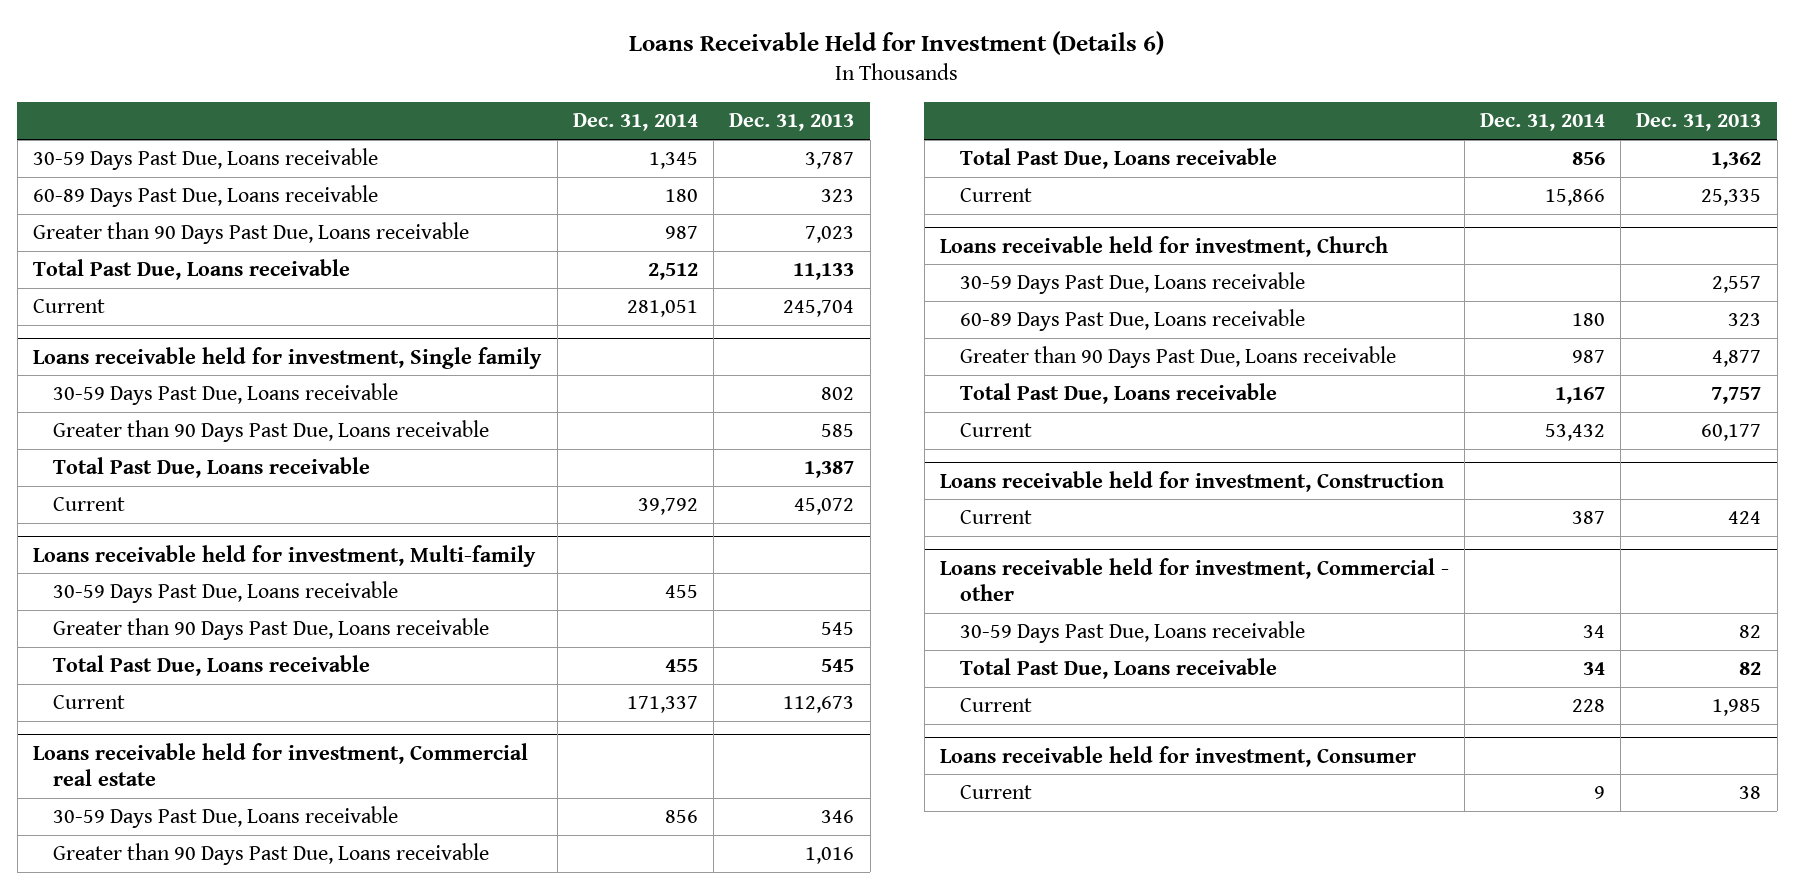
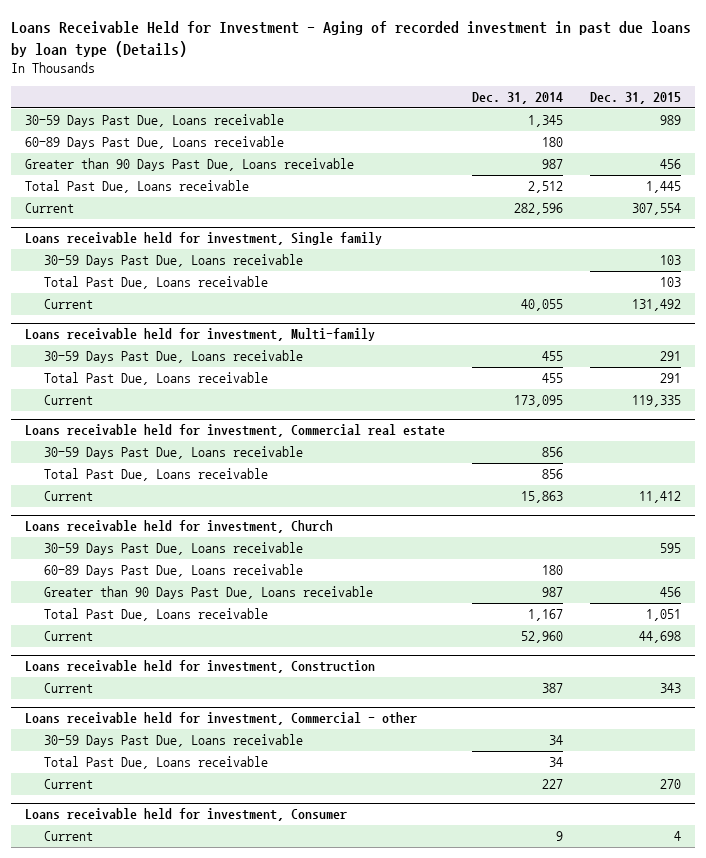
[629,31,1165,56] Loans Receivable Held for Investment (Details 6) -> [11,21,692,57] Loans Receivable Held for Investment - Aging of recorded investment in past due loans by loan type (Details)
[729,113,855,132] Dec. 31, 2013 -> none
none -> [590,92,682,105] Dec. 31, 2015
[627,300,699,318] 281,051 -> [514,203,564,216] 282,596
[52,420,489,443] Greater than 90 Days Past Due, Loans receivable -> none
[638,498,699,516] 39,792 -> [521,299,564,312] 40,055
[52,618,489,641] Greater than 90 Days Past Due, Loans receivable -> none
[627,696,699,714] 171,337 -> [514,395,564,408] 173,095
[52,843,489,866] Greater than 90 Days Past Due, Loans receivable -> none
[1545,189,1606,207] 15,866 -> [521,491,564,504] 15,863
[1545,424,1606,442] 53,432 -> [521,631,564,644] 52,960
[1572,699,1606,713] 228 -> [542,779,564,790] 227

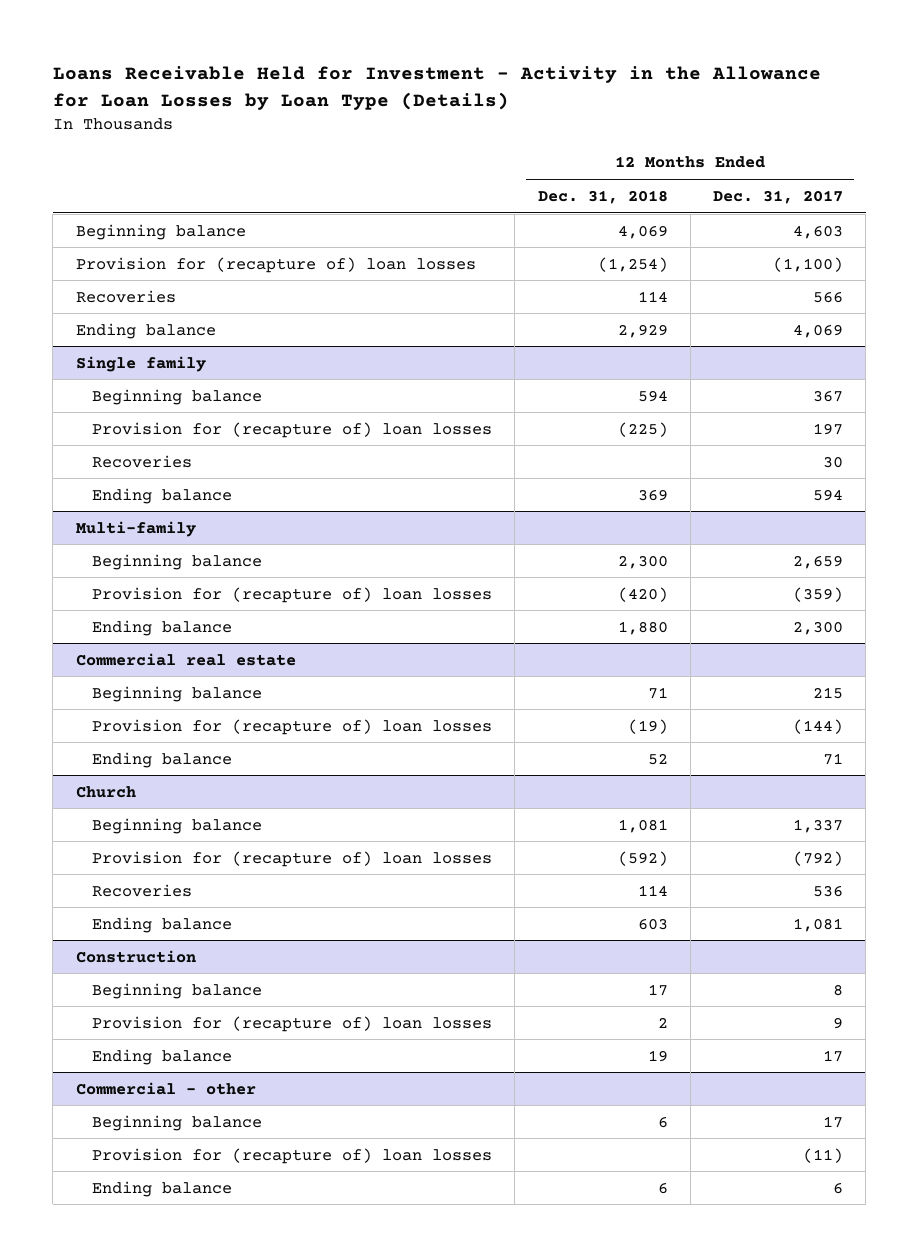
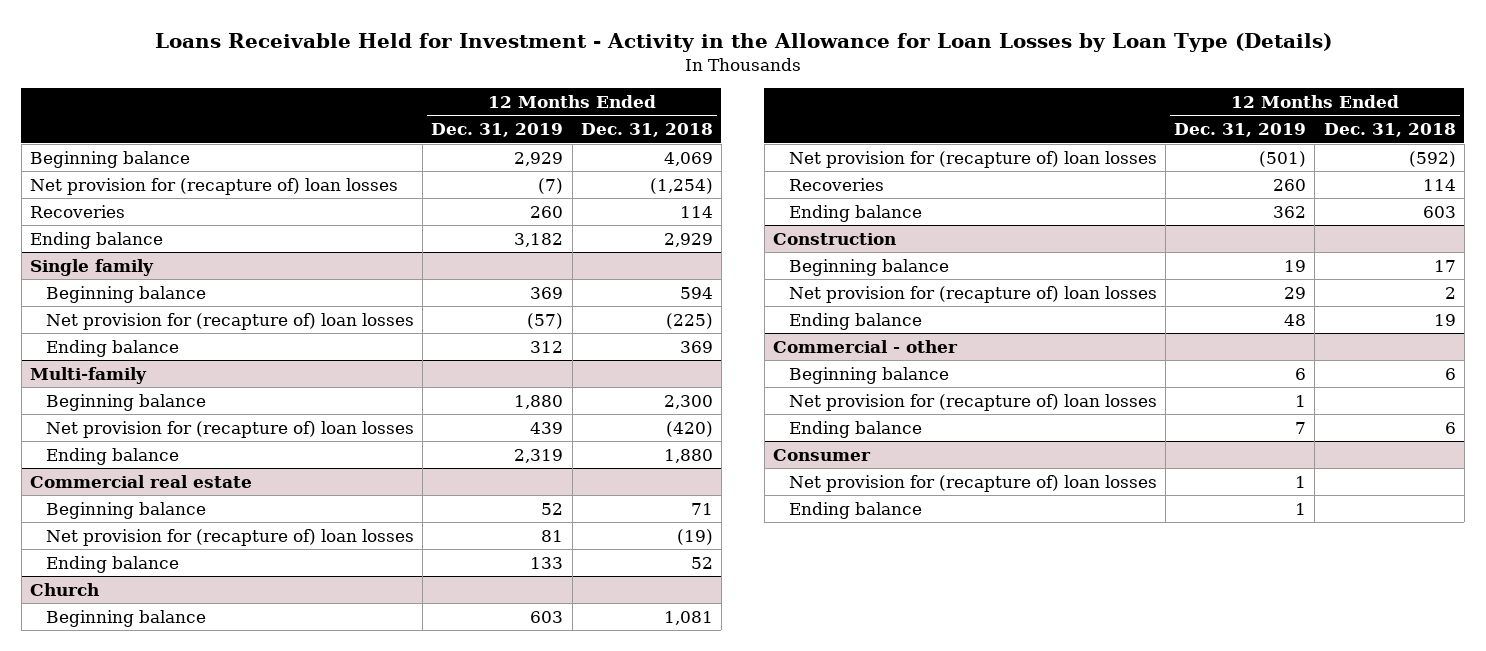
[713,189,844,204] Dec. 31, 2017 -> none
none -> [431,123,564,138] Dec. 31, 2019
[75,256,476,273] Provision for (recapture of) loan losses -> [30,177,399,195] Net provision for (recapture of) loan losses
[92,454,193,468] Recoveries -> none
[92,421,493,438] Provision for (recapture of) loan losses -> [46,312,415,330] Net provision for (recapture of) loan losses
[92,586,493,603] Provision for (recapture of) loan losses -> [46,420,415,438] Net provision for (recapture of) loan losses
[92,718,493,735] Provision for (recapture of) loan losses -> [46,528,415,546] Net provision for (recapture of) loan losses
[92,850,493,867] Provision for (recapture of) loan losses -> [788,150,1157,168] Net provision for (recapture of) loan losses
[92,1015,493,1032] Provision for (recapture of) loan losses -> [788,285,1157,303] Net provision for (recapture of) loan losses
[92,1147,493,1164] Provision for (recapture of) loan losses -> [788,393,1157,411] Net provision for (recapture of) loan losses
none -> [772,448,871,461] Consumer
none -> [788,474,1157,492] Net provision for (recapture of) loan losses
none -> [788,501,922,519] Ending balance

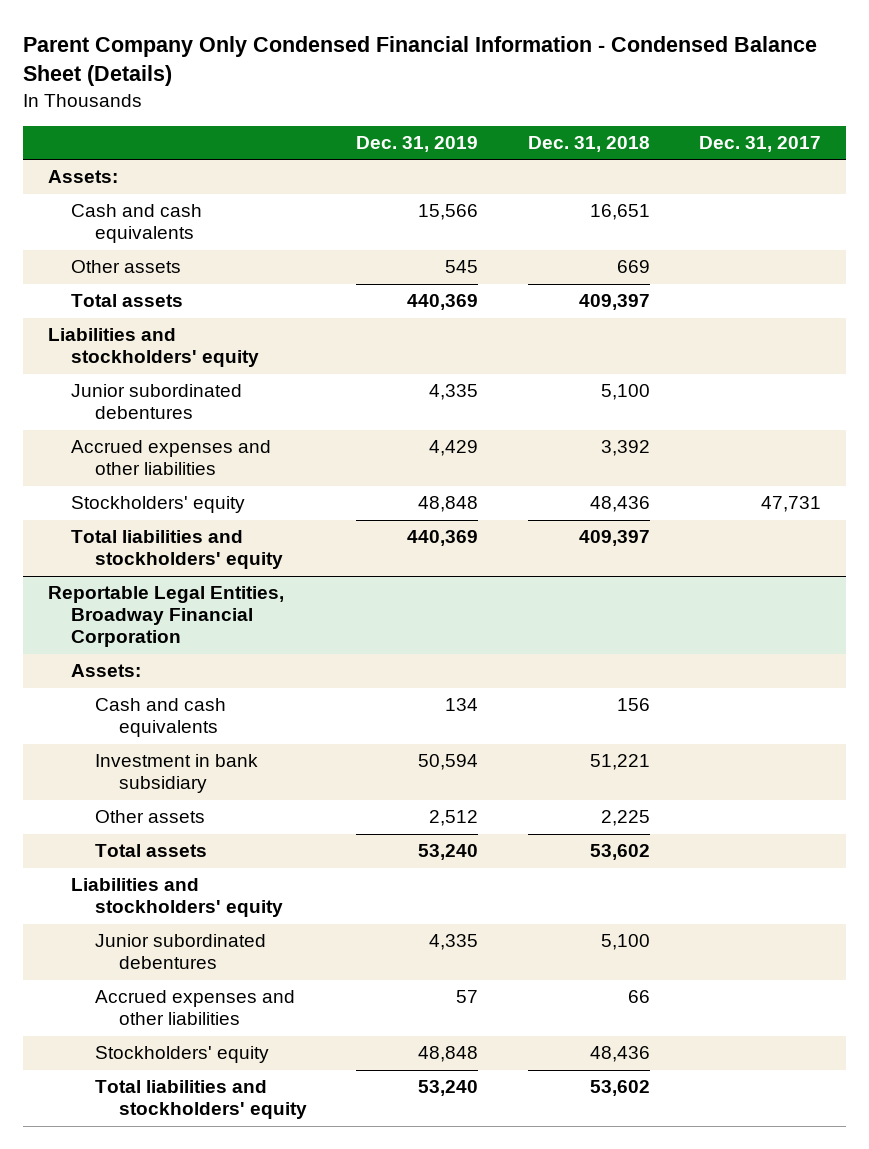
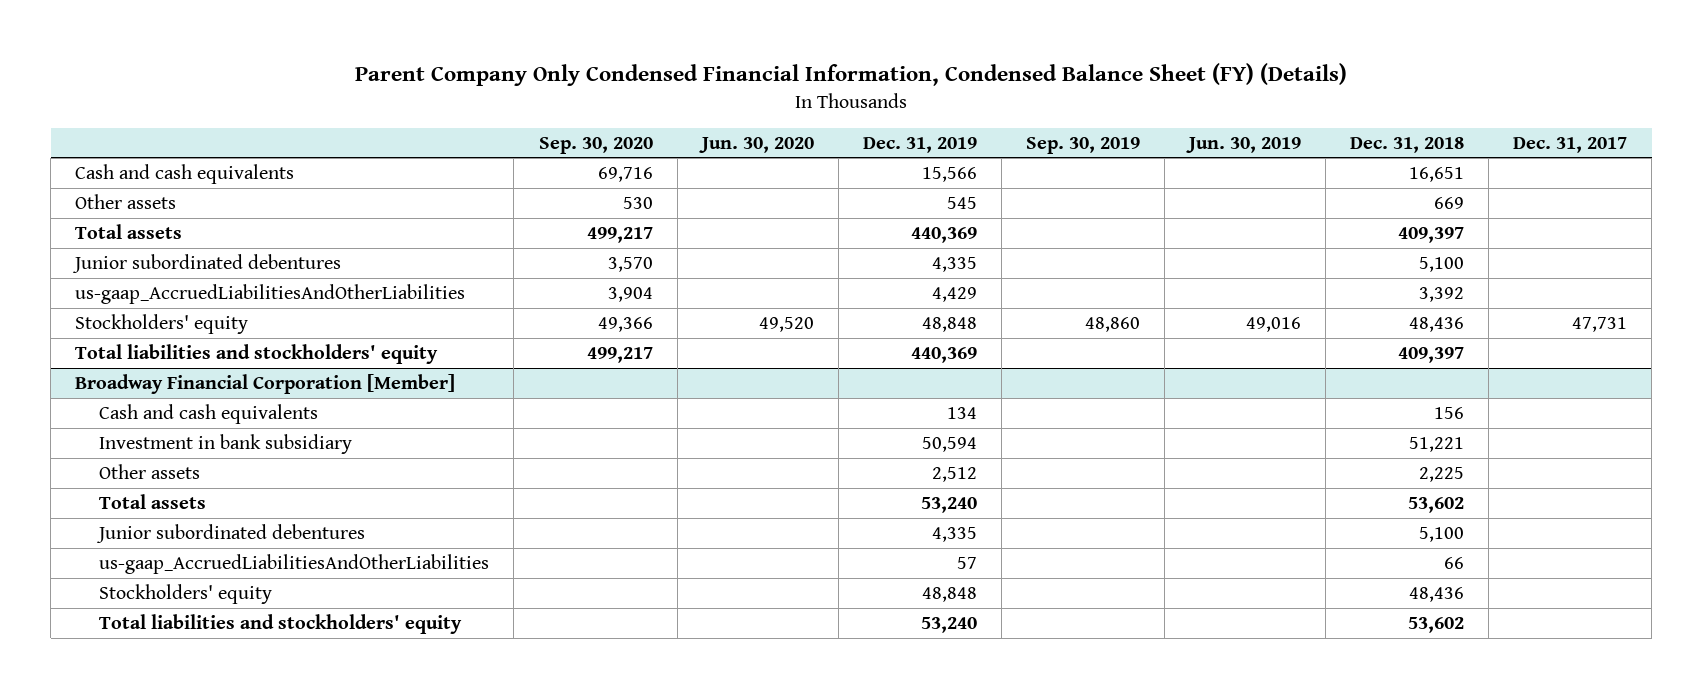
[22,36,817,87] Parent Company Only Condensed Financial Information - Condensed Balance Sheet (Details) -> [355,63,1348,87] Parent Company Only Condensed Financial Information, Condensed Balance Sheet (FY) (Details)
none -> [538,136,653,154] Sep. 30, 2020
none -> [698,136,814,153] Jun. 30, 2020
none -> [1025,136,1140,154] Sep. 30, 2019
none -> [1185,136,1301,153] Jun. 30, 2019
[47,170,118,184] Assets: -> none
[47,328,260,368] Liabilities and stockholders' equity -> none
[71,440,272,476] Accrued expenses and other liabilities -> [75,284,466,305] us-gaap_AccruedLiabilitiesAndOtherLiabilities
[47,586,284,648] Reportable Legal Entities, Broadway Financial Corporation -> none
[71,664,142,678] Assets: -> none
none -> [75,374,456,395] Broadway Financial Corporation [Member]
[71,878,283,918] Liabilities and stockholders' equity -> none
[94,990,295,1026] Accrued expenses and other liabilities -> [99,554,490,575] us-gaap_AccruedLiabilitiesAndOtherLiabilities

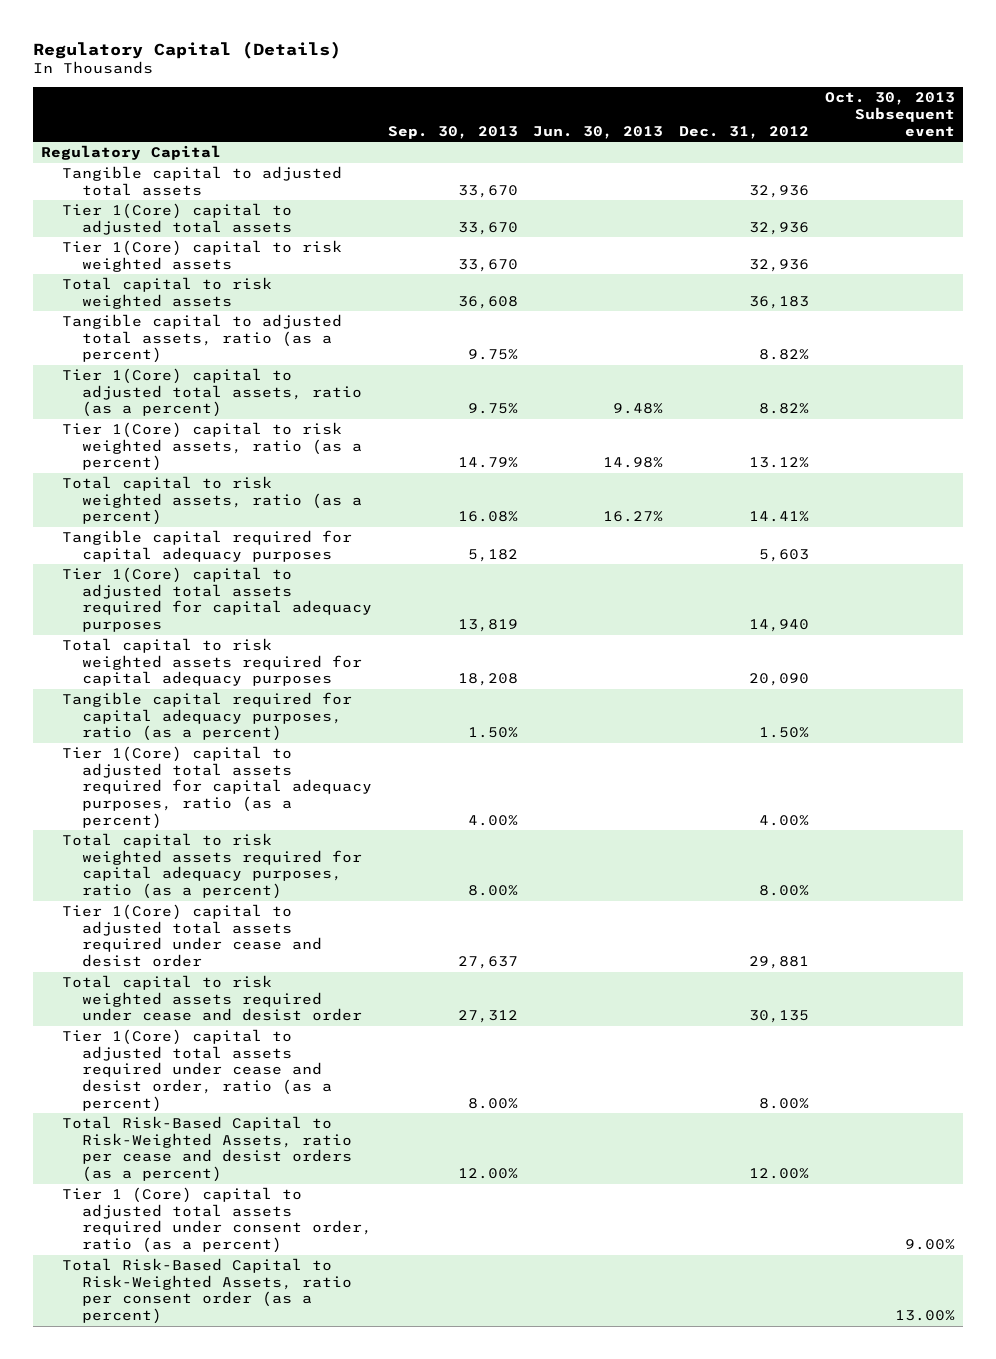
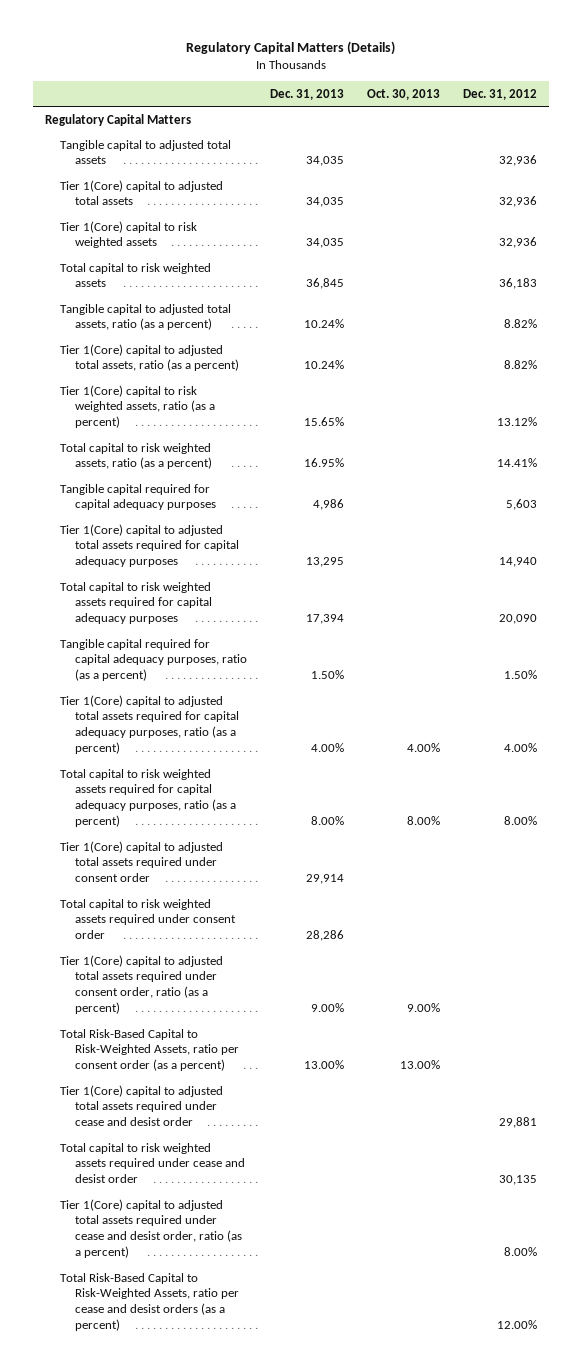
[33,40,342,59] Regulatory Capital (Details) -> [186,41,396,56] Regulatory Capital Matters (Details)
[387,125,518,139] Sep. 30, 2013 -> none
[533,125,664,139] Jun. 30, 2013 -> none
[824,92,955,137] Oct. 30, 2013 Subsequent event -> none
none -> [270,88,345,100] Dec. 31, 2013
none -> [367,88,441,100] Oct. 30, 2013
[41,145,222,161] Regulatory Capital -> [44,113,191,126] Regulatory Capital Matters
none -> [59,840,223,883] Tier 1(Core) capital to adjusted total assets required under consent order
none -> [59,898,236,940] Total capital to risk weighted assets required under consent order
none -> [59,954,223,1015] Tier 1(Core) capital to adjusted total assets required under consent order, ratio (as a percent)
[61,1258,352,1324] Total Risk-Based Capital to Risk-Weighted Assets, ratio per consent order (as a percent) -> [59,1028,239,1072] Total Risk-Based Capital to Risk-Weighted Assets, ratio per consent order (as a percent)
[61,1187,372,1253] Tier 1 (Core) capital to adjusted total assets required under consent order, ratio (as a percent) -> none

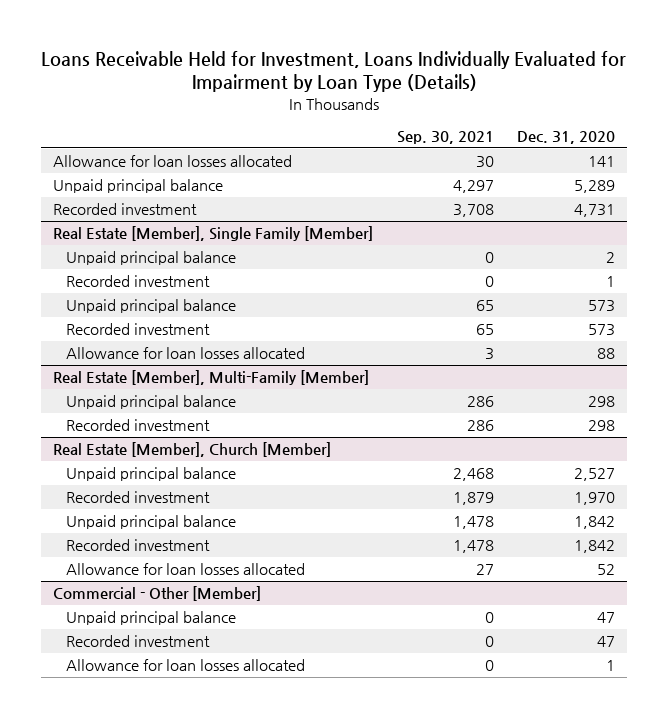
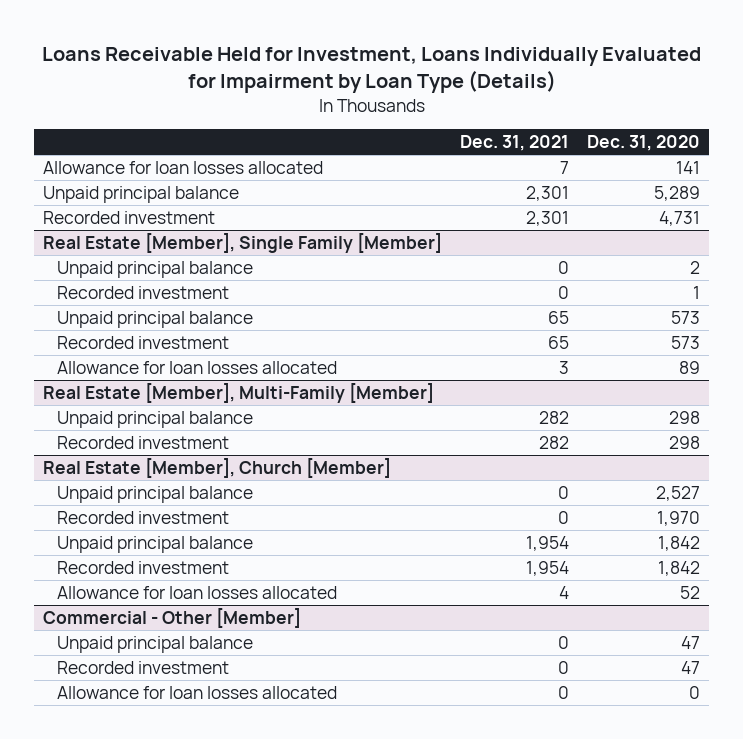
[396,131,494,145] Sep. 30, 2021 -> none
none -> [460,135,570,152] Dec. 31, 2021
[597,348,616,360] 88 -> [679,360,701,374] 89
[606,660,616,672] 1 -> [689,685,701,699] 0

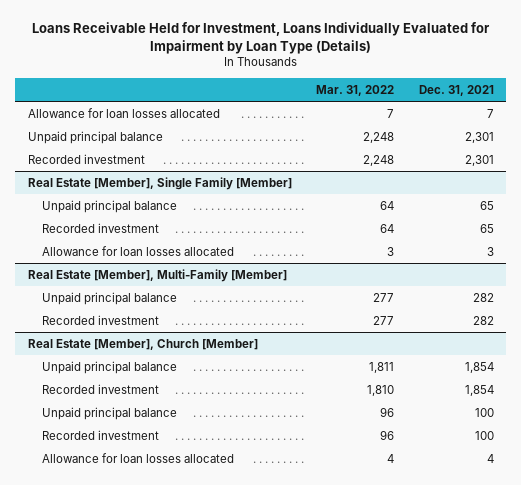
[587,135,701,152] Dec. 31, 2020 -> none
none -> [316,84,395,96] Mar. 31, 2022
[57,260,254,278] Unpaid principal balance -> none
[57,285,230,299] Recorded investment -> none
[558,485,570,499] 0 -> [464,361,494,373] 1,854
[558,510,570,524] 0 -> [464,384,494,396] 1,854
[526,535,570,551] 1,954 -> [474,407,494,417] 100
[526,560,570,576] 1,954 -> [474,430,494,440] 100
[42,607,301,628] Commercial - Other [Member] -> none
[57,635,254,653] Unpaid principal balance -> none
[57,660,230,674] Recorded investment -> none
[57,685,338,699] Allowance for loan losses allocated -> none

